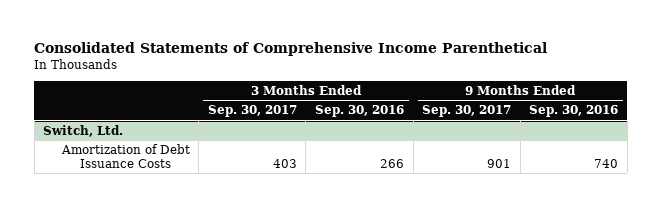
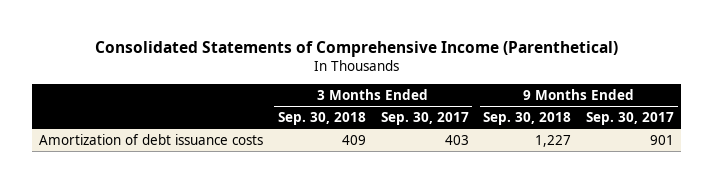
[34,41,548,56] Consolidated Statements of Comprehensive Income Parenthetical -> [94,40,618,57] Consolidated Statements of Comprehensive Income (Parenthetical)
[314,105,404,118] Sep. 30, 2016 -> none
[529,105,619,118] Sep. 30, 2016 -> none
none -> [277,111,366,125] Sep. 30, 2018
none -> [483,111,572,125] Sep. 30, 2018
[43,124,124,137] Switch, Ltd. -> none
[60,143,190,169] Amortization of Debt Issuance Costs -> [39,133,264,145] Amortization of debt issuance costs

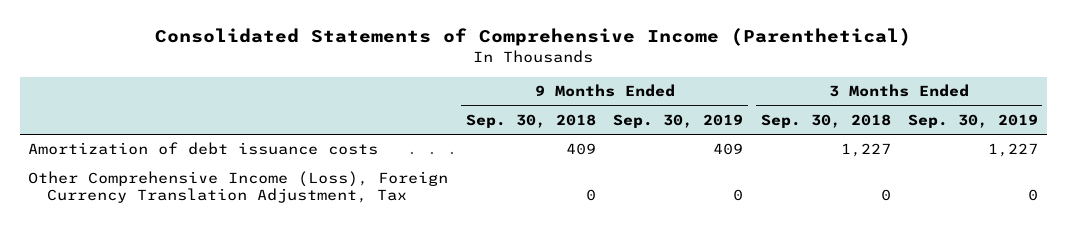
[380,111,469,125] Sep. 30, 2017 -> none
[586,111,675,125] Sep. 30, 2017 -> none
none -> [613,113,744,128] Sep. 30, 2019
none -> [908,113,1039,128] Sep. 30, 2019
[341,134,366,145] 409 -> [840,143,891,158] 1,227
[535,134,572,147] 1,227 -> [565,143,596,156] 409
none -> [28,171,449,204] Other Comprehensive Income (Loss), Foreign Currency Translation Adjustment, Tax

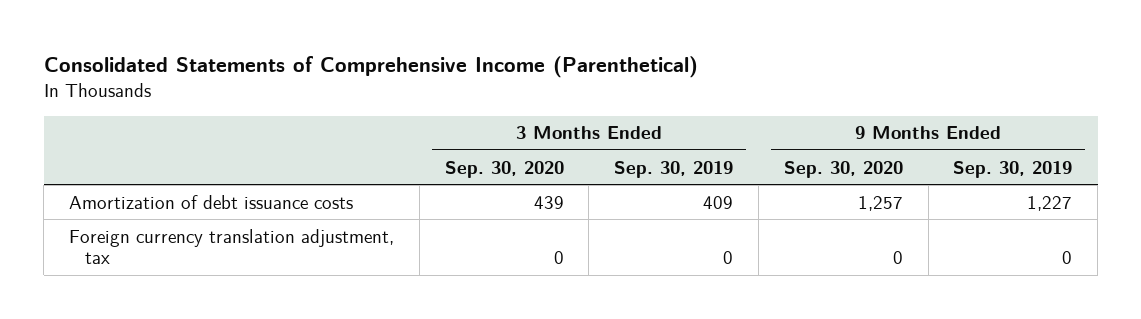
[465,113,596,128] Sep. 30, 2018 -> none
[760,113,891,128] Sep. 30, 2018 -> none
none -> [444,160,564,178] Sep. 30, 2020
none -> [783,160,903,178] Sep. 30, 2020
[713,143,744,156] 409 -> [1027,195,1073,211] 1,227
[988,143,1039,158] 1,227 -> [703,195,734,209] 409
[28,171,449,204] Other Comprehensive Income (Loss), Foreign Currency Translation Adjustment, Tax -> [68,228,394,265] Foreign currency translation adjustment, tax

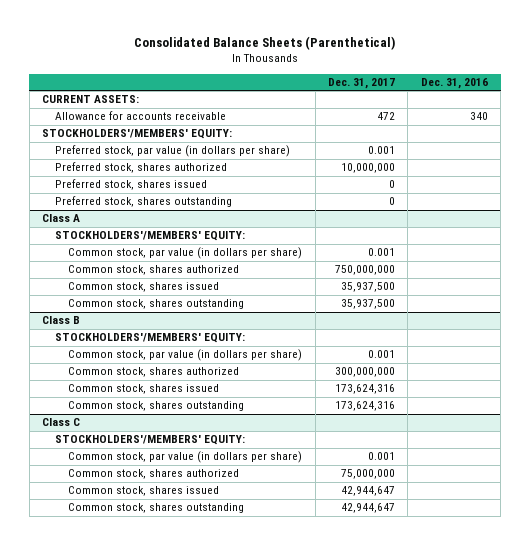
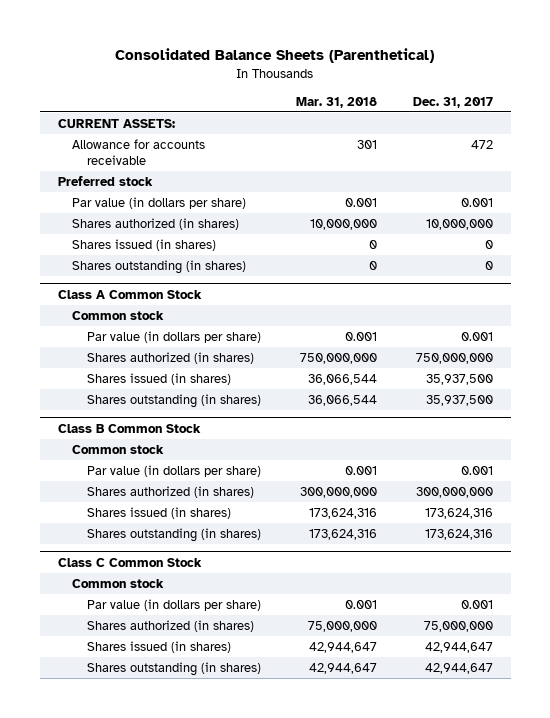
[420,77,488,89] Dec. 31, 2016 -> none
none -> [296,96,378,108] Mar. 31, 2018
[41,129,232,140] STOCKHOLDERS'/MEMBERS' EQUITY: -> none
[55,231,246,242] STOCKHOLDERS'/MEMBERS' EQUITY: -> none
[55,333,246,344] STOCKHOLDERS'/MEMBERS' EQUITY: -> none
[55,435,246,446] STOCKHOLDERS'/MEMBERS' EQUITY: -> none
none -> [57,175,153,186] Preferred stock
[55,145,291,158] Preferred stock, par value (in dollars per share) -> [72,196,247,209] Par value (in dollars per share)
[55,162,228,174] Preferred stock, shares authorized -> [72,217,240,230] Shares authorized (in shares)
[55,179,208,191] Preferred stock, shares issued -> [72,238,217,251] Shares issued (in shares)
[55,196,233,208] Preferred stock, shares outstanding -> [72,259,247,274] Shares outstanding (in shares)
[41,214,80,223] Class A -> [57,289,202,299] Class A Common Stock
none -> [72,310,165,320] Common stock
[68,247,303,260] Common stock, par value (in dollars per share) -> [86,330,261,343] Par value (in dollars per share)
[68,265,240,276] Common stock, shares authorized -> [86,351,254,364] Shares authorized (in shares)
[68,282,220,293] Common stock, shares issued -> [86,372,231,385] Shares issued (in shares)
[68,299,245,310] Common stock, shares outstanding -> [86,393,261,408] Shares outstanding (in shares)
[41,316,80,325] Class B -> [57,423,201,433] Class B Common Stock
none -> [72,444,165,454] Common stock
[68,349,303,362] Common stock, par value (in dollars per share) -> [86,464,261,477] Par value (in dollars per share)
[68,367,240,378] Common stock, shares authorized -> [86,485,254,498] Shares authorized (in shares)
[68,384,220,395] Common stock, shares issued -> [86,506,231,519] Shares issued (in shares)
[68,401,245,412] Common stock, shares outstanding -> [86,527,261,542] Shares outstanding (in shares)
[41,418,80,427] Class C -> [57,557,202,567] Class C Common Stock
none -> [72,578,165,588] Common stock
[68,451,303,464] Common stock, par value (in dollars per share) -> [86,598,261,611] Par value (in dollars per share)
[68,469,240,480] Common stock, shares authorized -> [86,619,254,632] Shares authorized (in shares)
[68,486,220,497] Common stock, shares issued -> [86,640,231,653] Shares issued (in shares)
[68,503,245,514] Common stock, shares outstanding -> [86,661,261,676] Shares outstanding (in shares)

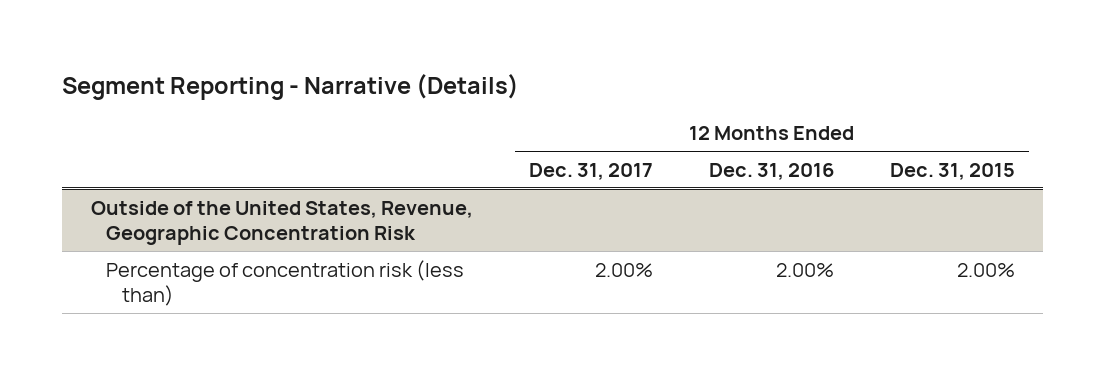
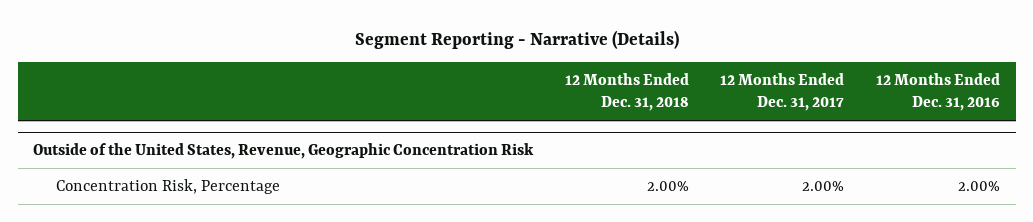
[890,162,1016,180] Dec. 31, 2015 -> none
none -> [564,72,689,112] 12 Months Ended Dec. 31, 2018
[106,259,465,306] Percentage of concentration risk (less than) -> [56,178,281,194] Concentration Risk, Percentage

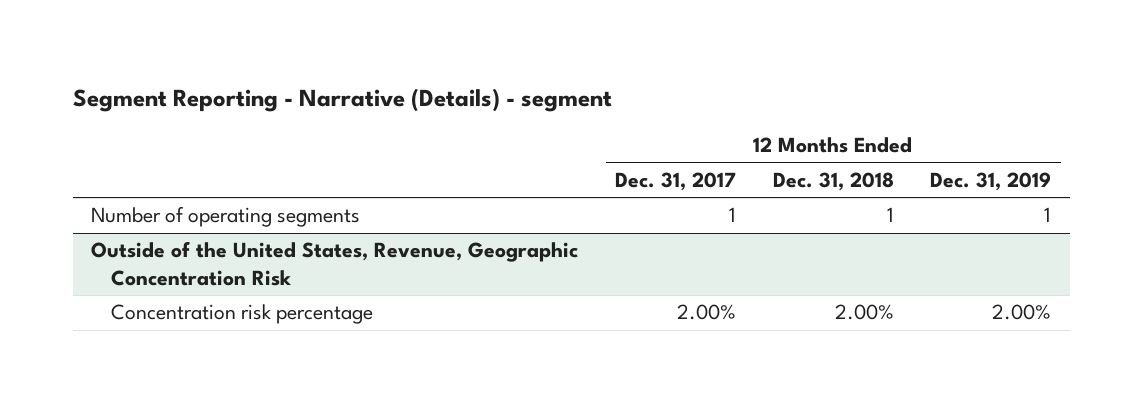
[354,29,679,49] Segment Reporting - Narrative (Details) -> [73,88,613,113] Segment Reporting - Narrative (Details) - segment
[875,72,1000,112] 12 Months Ended Dec. 31, 2016 -> none
none -> [930,171,1052,191] Dec. 31, 2019
none -> [91,206,361,228] Number of operating segments
[56,178,281,194] Concentration Risk, Percentage -> [111,304,374,325] Concentration risk percentage

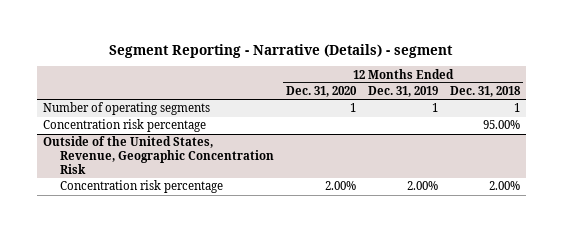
[615,171,737,191] Dec. 31, 2017 -> none
none -> [285,86,357,98] Dec. 31, 2020
none -> [42,119,206,133] Concentration risk percentage

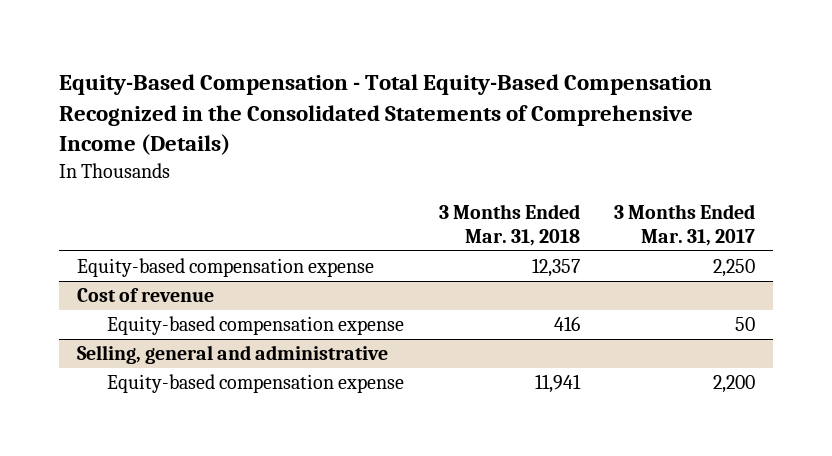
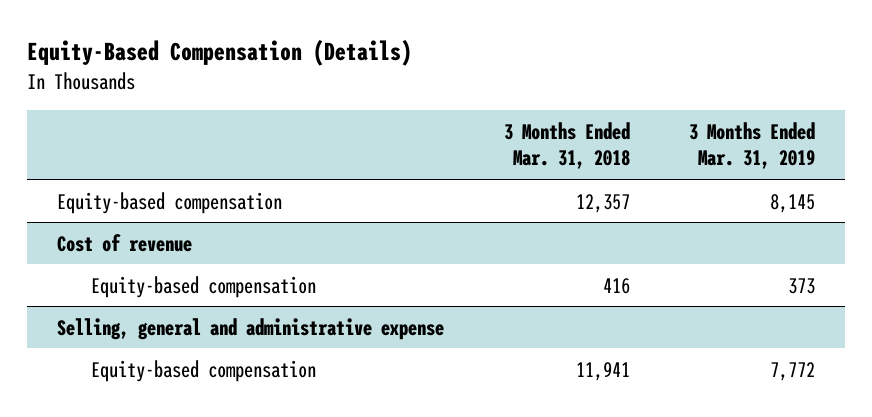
[59,73,713,156] Equity-Based Compensation - Total Equity-Based Compensation Recognized in the Consolidated Statements of Comprehensive Income (Details) -> [27,39,413,67] Equity-Based Compensation (Details)
[614,203,756,247] 3 Months Ended Mar. 31, 2017 -> none
none -> [689,121,816,170] 3 Months Ended Mar. 31, 2019
[76,258,374,278] Equity-based compensation expense -> [57,191,283,214] Equity-based compensation
[106,316,404,336] Equity-based compensation expense -> [90,275,316,298] Equity-based compensation
[76,345,388,365] Selling, general and administrative -> [57,317,445,340] Selling, general and administrative expense
[106,374,404,394] Equity-based compensation expense -> [90,359,316,382] Equity-based compensation

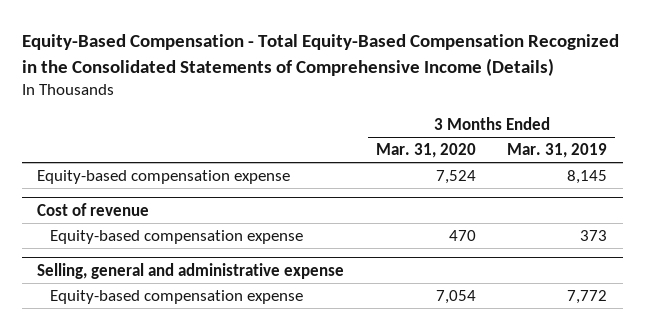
[27,39,413,67] Equity-Based Compensation (Details) -> [21,34,619,77] Equity-Based Compensation - Total Equity-Based Compensation Recognized in the Consolidated Statements of Comprehensive Income (Details)
[503,121,630,170] 3 Months Ended Mar. 31, 2018 -> none
none -> [375,143,476,159] Mar. 31, 2020
[57,191,283,214] Equity-based compensation -> [37,169,291,184] Equity-based compensation expense
[90,275,316,298] Equity-based compensation -> [49,229,303,244] Equity-based compensation expense
[90,359,316,382] Equity-based compensation -> [49,289,303,304] Equity-based compensation expense

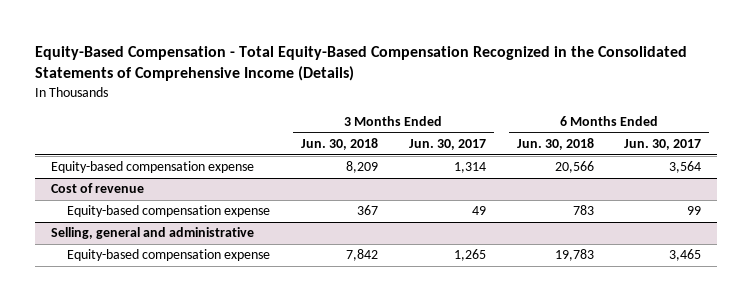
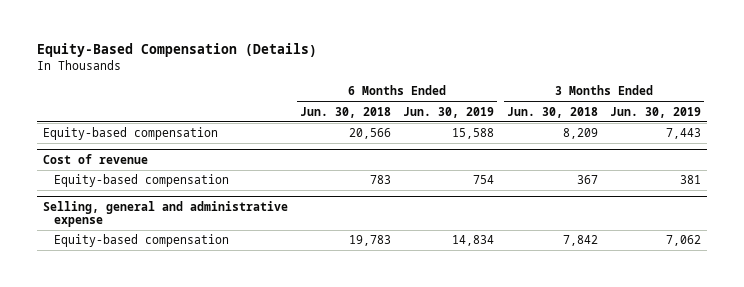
[35,45,688,82] Equity-Based Compensation - Total Equity-Based Compensation Recognized in the Consolidated Statements of Comprehensive Income (Details) -> [36,43,317,58] Equity-Based Compensation (Details)
[408,138,486,150] Jun. 30, 2017 -> none
[624,138,702,150] Jun. 30, 2017 -> none
none -> [403,106,495,118] Jun. 30, 2019
none -> [610,106,702,118] Jun. 30, 2019
[50,161,254,174] Equity-based compensation expense -> [42,127,218,141] Equity-based compensation
[67,205,271,218] Equity-based compensation expense -> [53,174,229,188] Equity-based compensation
[50,227,254,240] Selling, general and administrative -> [42,200,288,228] Selling, general and administrative expense
[67,249,271,262] Equity-based compensation expense -> [53,234,229,248] Equity-based compensation

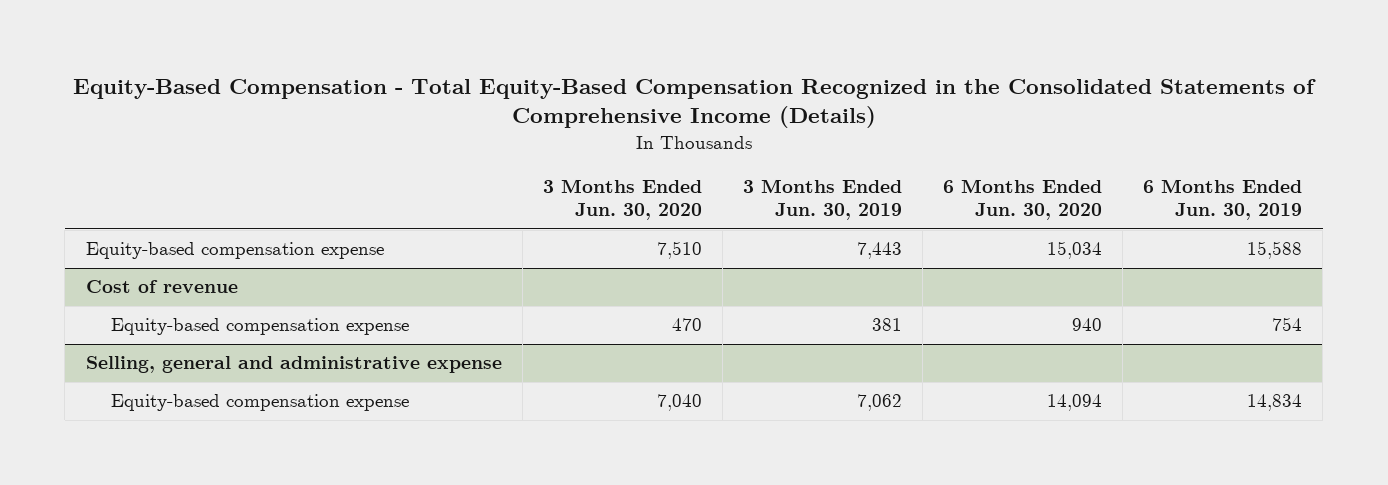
[36,43,317,58] Equity-Based Compensation (Details) -> [72,79,1316,129] Equity-Based Compensation - Total Equity-Based Compensation Recognized in the Consolidated Statements of Comprehensive Income (Details)
[300,106,392,118] Jun. 30, 2018 -> none
[506,106,598,118] Jun. 30, 2018 -> none
none -> [542,178,702,221] 3 Months Ended Jun. 30, 2020
none -> [942,178,1102,221] 6 Months Ended Jun. 30, 2020
[42,127,218,141] Equity-based compensation -> [85,242,384,260] Equity-based compensation expense
[53,174,229,188] Equity-based compensation -> [110,318,409,336] Equity-based compensation expense
[53,234,229,248] Equity-based compensation -> [110,394,409,412] Equity-based compensation expense

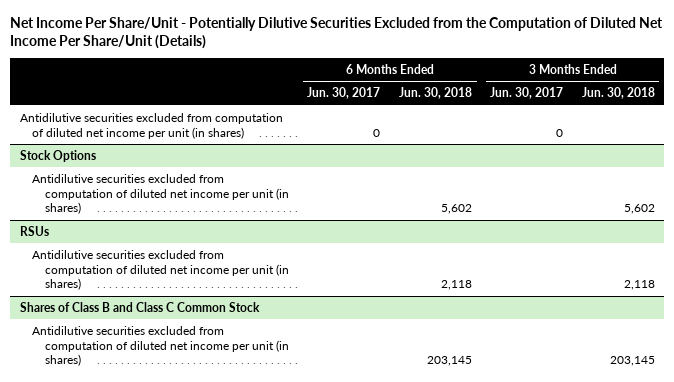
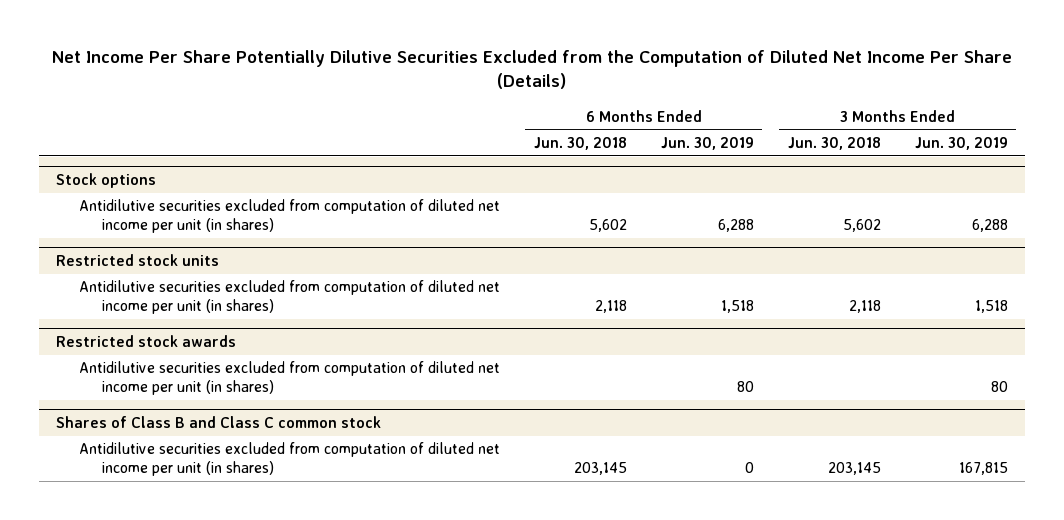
[10,17,664,50] Net Income Per Share/Unit - Potentially Dilutive Securities Excluded from the Computation of Diluted Net Income Per Share/Unit (Details) -> [51,49,1012,90] Net Income Per Share Potentially Dilutive Securities Excluded from the Computation of Diluted Net Income Per Share (Details)
[307,87,381,100] Jun. 30, 2017 -> none
[490,87,564,100] Jun. 30, 2017 -> none
none -> [660,136,754,150] Jun. 30, 2019
none -> [914,136,1008,150] Jun. 30, 2019
[19,112,283,139] Antidilutive securities excluded from computation of diluted net income per unit (in shares) -> none
[19,149,96,162] Stock Options -> [55,172,156,188] Stock options
[19,225,49,236] RSUs -> [55,253,219,266] Restricted stock units
none -> [55,334,236,347] Restricted stock awards
none -> [78,361,500,396] Antidilutive securities excluded from computation of diluted net income per unit (in shares)
[19,301,260,312] Shares of Class B and Class C Common Stock -> [55,415,381,428] Shares of Class B and Class C common stock

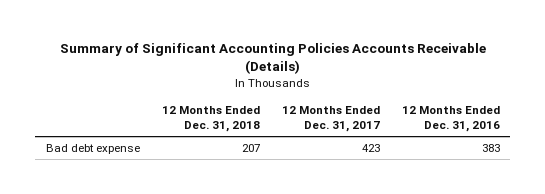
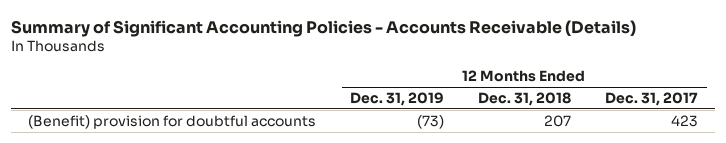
[59,43,486,75] Summary of Significant Accounting Policies Accounts Receivable (Details) -> [11,19,637,37] Summary of Significant Accounting Policies - Accounts Receivable (Details)
[401,106,500,133] 12 Months Ended Dec. 31, 2016 -> none
none -> [350,92,445,107] Dec. 31, 2019
[45,144,140,155] Bad debt expense -> [28,114,317,129] (Benefit) provision for doubtful accounts

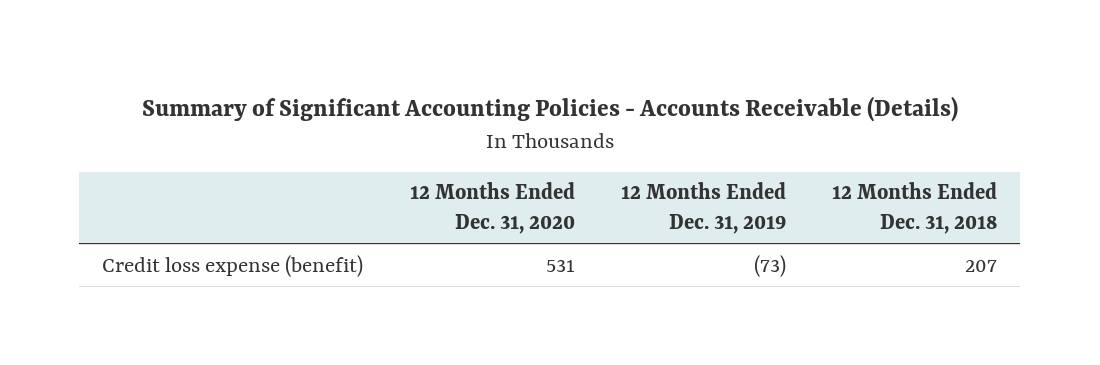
[605,92,699,107] Dec. 31, 2017 -> none
none -> [409,182,575,235] 12 Months Ended Dec. 31, 2020
[28,114,317,129] (Benefit) provision for doubtful accounts -> [102,254,364,277] Credit loss expense (benefit)

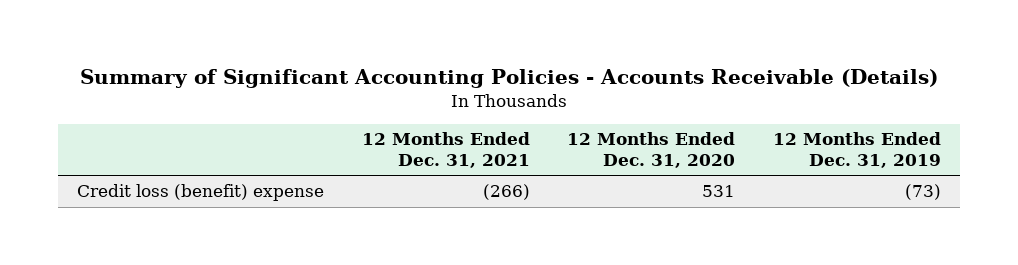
[832,182,998,235] 12 Months Ended Dec. 31, 2018 -> none
none -> [361,132,530,169] 12 Months Ended Dec. 31, 2021
[102,254,364,277] Credit loss expense (benefit) -> [76,184,324,202] Credit loss (benefit) expense

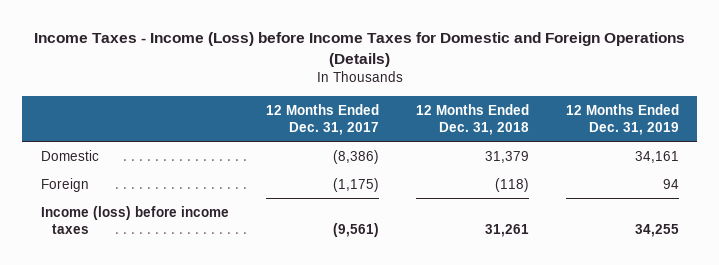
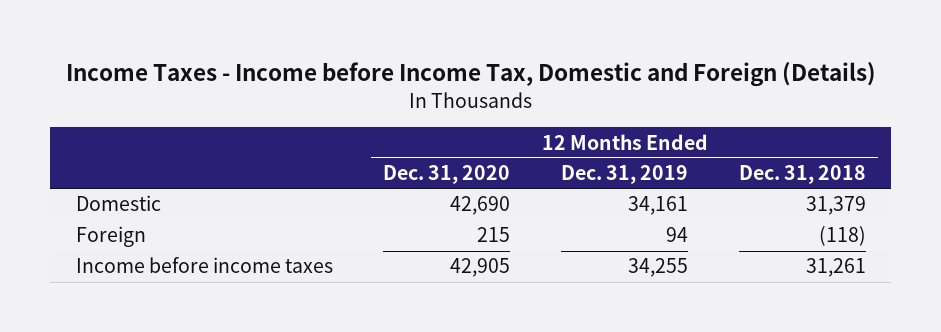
[33,32,685,68] Income Taxes - Income (Loss) before Income Taxes for Domestic and Foreign Operations (Details) -> [65,61,876,87] Income Taxes - Income before Income Tax, Domestic and Foreign (Details)
[265,103,379,135] 12 Months Ended Dec. 31, 2017 -> none
none -> [383,165,511,185] Dec. 31, 2020
[40,205,229,234] Income (loss) before income taxes -> [75,257,333,274] Income before income taxes

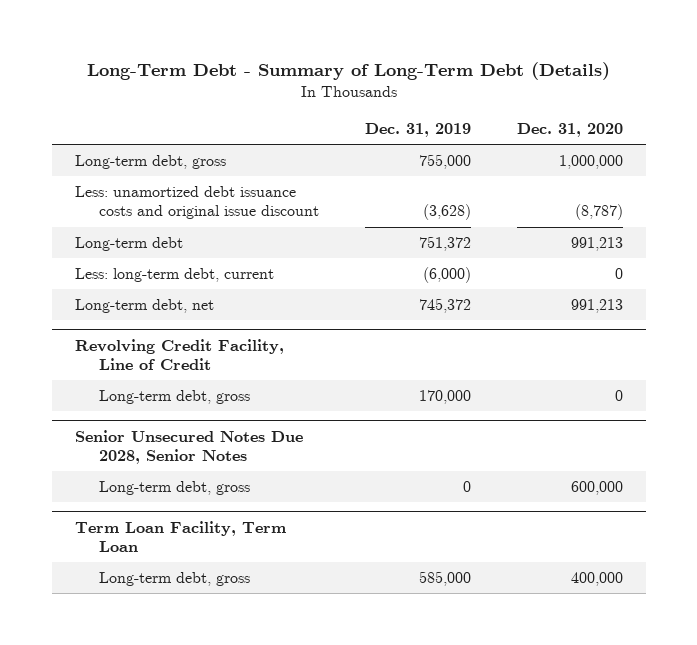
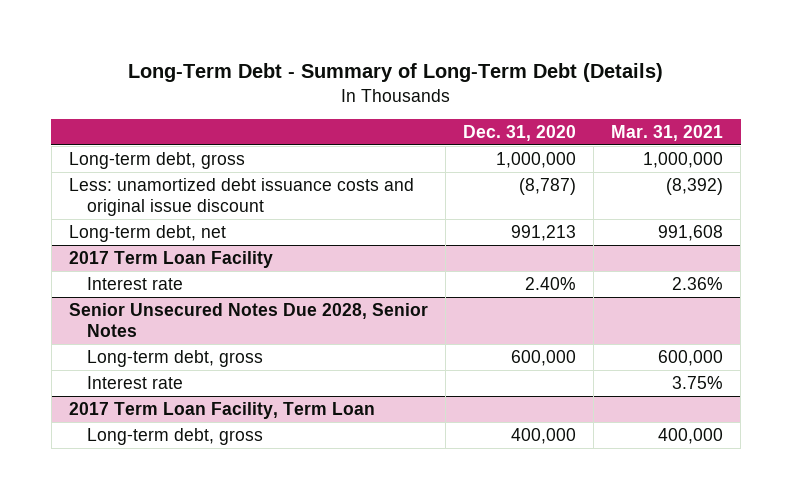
[364,123,471,138] Dec. 31, 2019 -> none
none -> [611,125,724,142] Mar. 31, 2021
[74,237,183,252] Long-term debt -> none
[74,268,274,283] Less: long-term debt, current -> none
[74,338,284,371] Revolving Credit Facility, Line of Credit -> none
[98,390,250,405] Long-term debt, gross -> none
none -> [68,250,273,268] 2017 Term Loan Facility
none -> [87,276,184,290] Interest rate
none -> [87,375,184,389] Interest rate
[74,520,286,553] Term Loan Facility, Term Loan -> [68,401,375,419] 2017 Term Loan Facility, Term Loan

